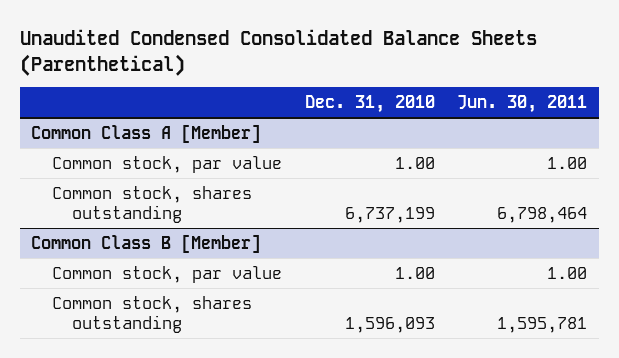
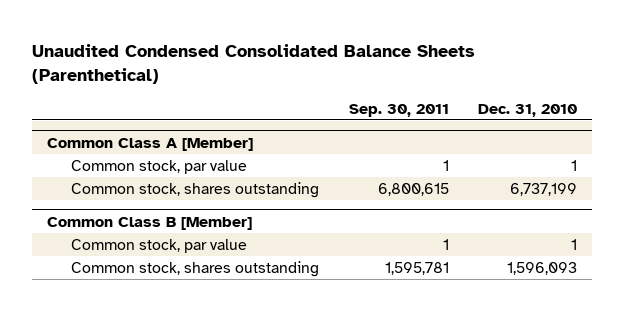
[457,94,588,113] Jun. 30, 2011 -> none
none -> [348,103,449,117] Sep. 30, 2011
[394,156,435,169] 1.00 -> [570,159,577,171] 1
[394,266,435,279] 1.00 -> [570,238,577,250] 1

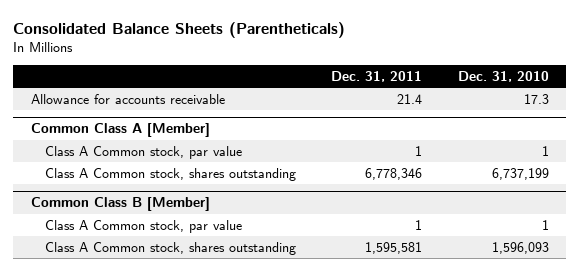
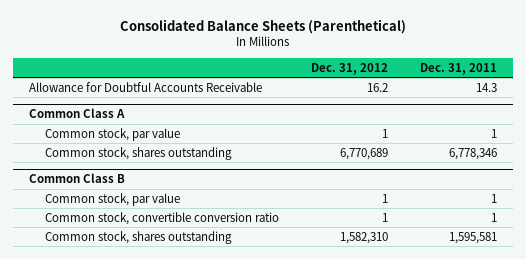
[12,21,345,38] Consolidated Balance Sheets (Parentheticals) -> [119,18,406,34] Consolidated Balance Sheets (Parenthetical)
[457,70,549,82] Dec. 31, 2010 -> none
none -> [310,62,388,75] Dec. 31, 2012
[30,93,225,104] Allowance for accounts receivable -> [28,81,262,92] Allowance for Doubtful Accounts Receivable
[397,93,423,104] 21.4 -> [475,82,497,92] 14.3
[30,123,210,138] Common Class A [Member] -> [28,108,125,119] Common Class A
[44,145,242,159] Class A Common stock, par value -> [44,127,180,141] Common stock, par value
[44,167,296,181] Class A Common stock, shares outstanding -> [44,146,232,160] Common stock, shares outstanding
[30,197,210,212] Common Class B [Member] -> [28,173,125,184] Common Class B
[44,219,242,233] Class A Common stock, par value -> [44,192,180,206] Common stock, par value
none -> [44,211,279,225] Common stock, convertible conversion ratio
[44,241,296,255] Class A Common stock, shares outstanding -> [44,230,232,244] Common stock, shares outstanding

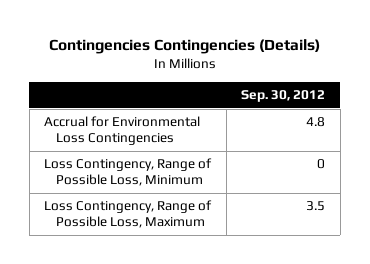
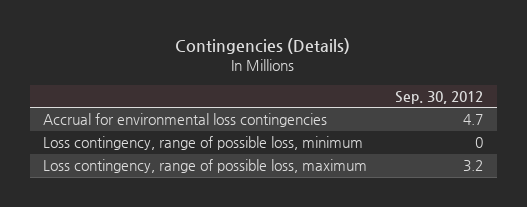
[48,39,320,55] Contingencies Contingencies (Details) -> [175,38,351,55] Contingencies (Details)
[44,116,201,145] Accrual for Environmental Loss Contingencies -> [43,113,328,128] Accrual for environmental loss contingencies
[306,117,326,128] 4.8 -> [463,114,484,126] 4.7
[44,158,213,186] Loss Contingency, Range of Possible Loss, Minimum -> [43,136,364,151] Loss contingency, range of possible loss, minimum
[44,200,213,228] Loss Contingency, Range of Possible Loss, Maximum -> [43,159,368,174] Loss contingency, range of possible loss, maximum
[306,201,326,212] 3.5 -> [463,160,484,173] 3.2

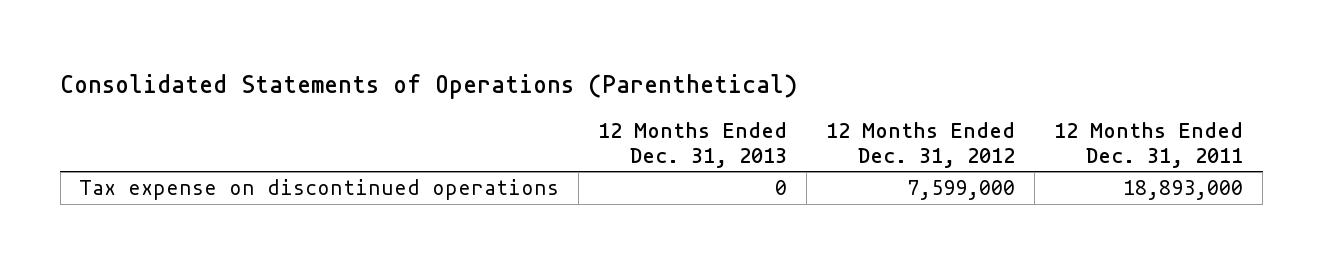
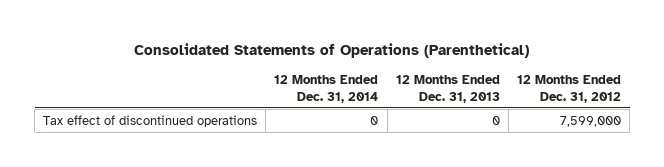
[1054,121,1244,168] 12 Months Ended Dec. 31, 2011 -> none
none -> [274,74,379,103] 12 Months Ended Dec. 31, 2014
[79,179,560,201] Tax expense on discontinued operations -> [43,114,258,127] Tax effect of discontinued operations

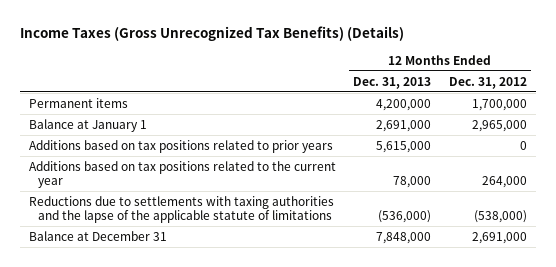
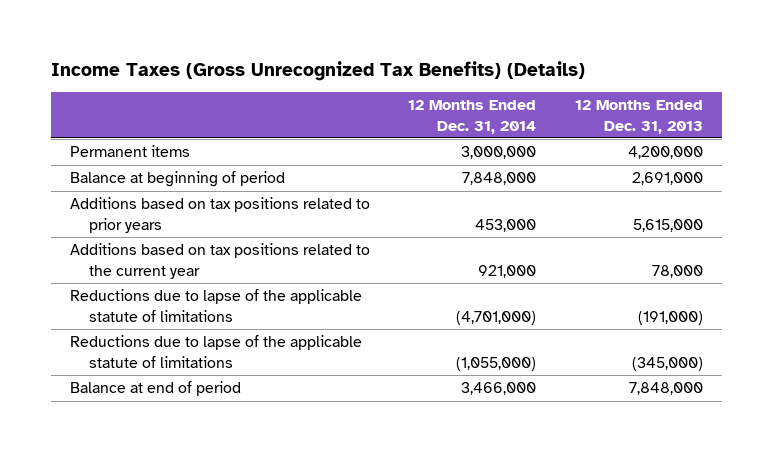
[448,76,527,89] Dec. 31, 2012 -> none
none -> [408,100,537,134] 12 Months Ended Dec. 31, 2014
[28,118,147,132] Balance at January 1 -> [70,171,286,188] Balance at beginning of period
[28,195,334,224] Reductions due to settlements with taxing authorities and the lapse of the applicable statute of limitations -> [70,289,363,322] Reductions due to lapse of the applicable statute of limitations
[378,210,432,224] (536,000) -> [637,310,703,325] (191,000)
none -> [70,335,363,368] Reductions due to lapse of the applicable statute of limitations
[28,230,167,241] Balance at December 31 -> [70,381,242,397] Balance at end of period

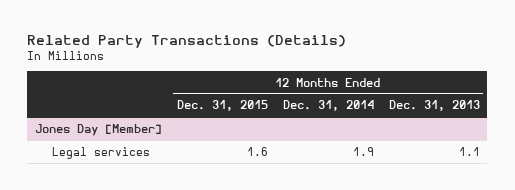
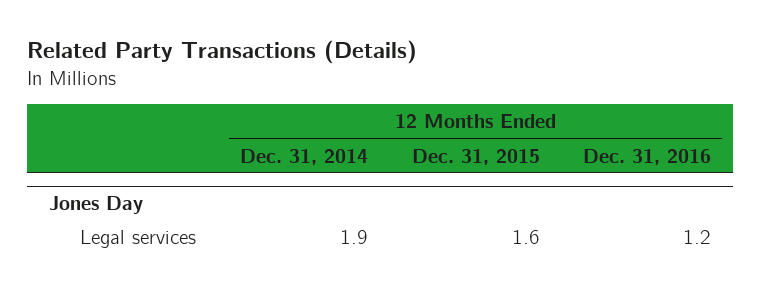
[388,100,480,112] Dec. 31, 2013 -> none
none -> [583,148,712,165] Dec. 31, 2016
[34,123,162,136] Jones Day [Member] -> [49,196,144,215] Jones Day

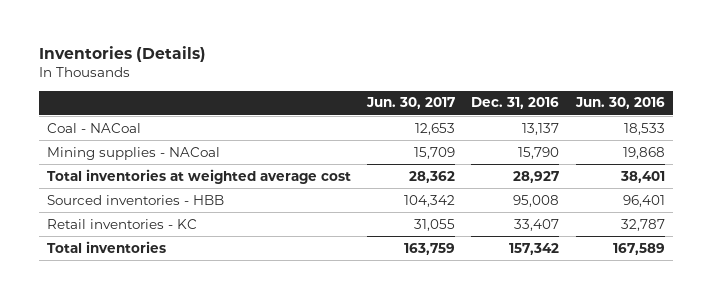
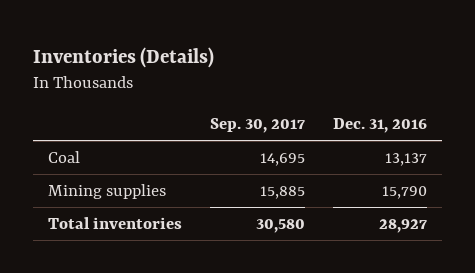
[366,97,456,110] Jun. 30, 2017 -> none
[574,97,665,110] Jun. 30, 2016 -> none
none -> [209,117,305,133] Sep. 30, 2017
[46,168,351,184] Total inventories at weighted average cost -> none
[46,194,224,205] Sourced inventories - HBB -> none
[46,218,197,229] Retail inventories - KC -> none
[46,122,141,133] Coal - NACoal -> [47,151,80,164] Coal
[46,146,220,160] Mining supplies - NACoal -> [47,184,166,200] Mining supplies
[509,242,560,255] 157,342 -> [379,219,428,234] 28,927

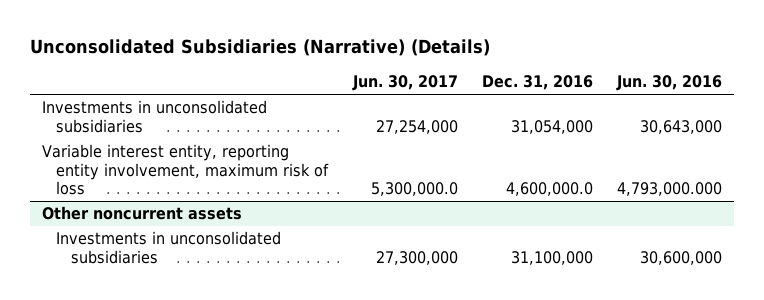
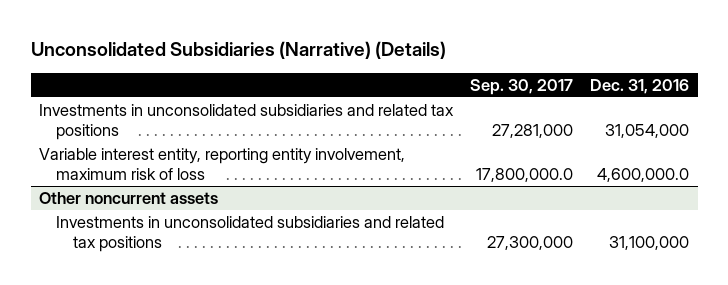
[351,75,458,92] Jun. 30, 2017 -> none
[615,75,722,92] Jun. 30, 2016 -> none
none -> [470,78,574,95] Sep. 30, 2017
[41,100,267,133] Investments in unconsolidated subsidiaries -> [39,103,455,140] Investments in unconsolidated subsidiaries and related tax positions
[56,231,282,264] Investments in unconsolidated subsidiaries -> [56,215,445,252] Investments in unconsolidated subsidiaries and related tax positions

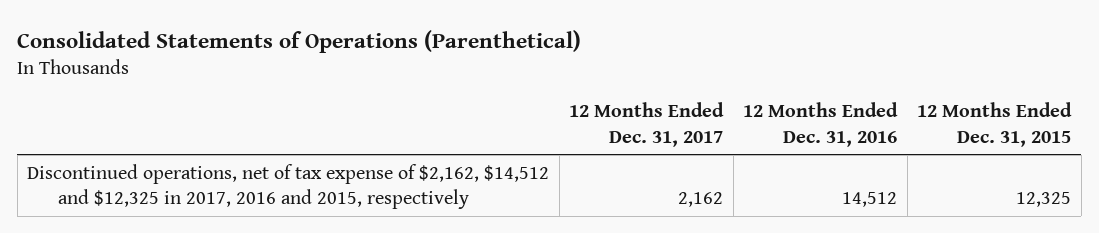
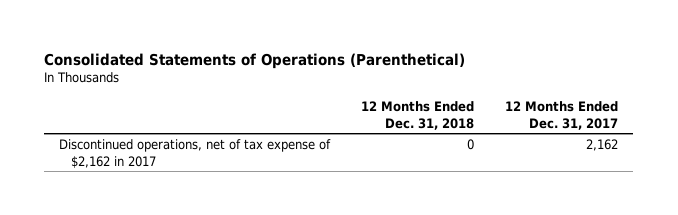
[743,102,899,147] 12 Months Ended Dec. 31, 2016 -> none
[917,102,1073,147] 12 Months Ended Dec. 31, 2015 -> none
none -> [361,100,475,130] 12 Months Ended Dec. 31, 2018
[27,163,550,209] Discontinued operations, net of tax expense of $2,162, $14,512 and $12,325 in 2017, 2016 and 2015, respectively -> [59,139,332,168] Discontinued operations, net of tax expense of $2,162 in 2017

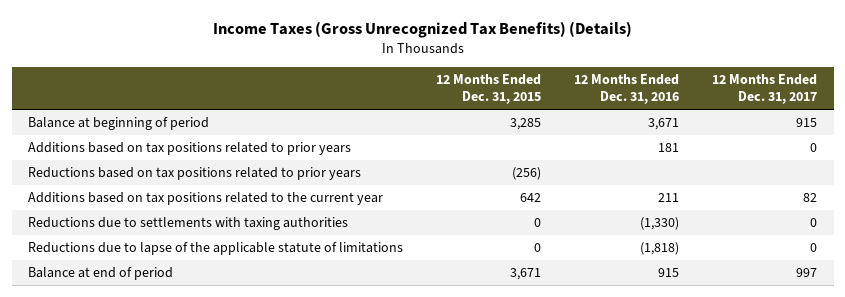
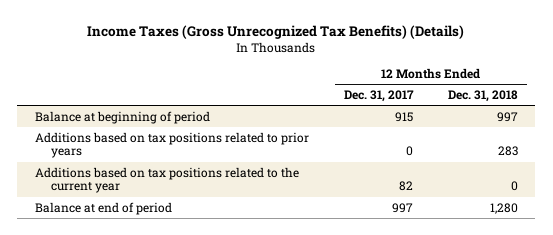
[436,74,542,105] 12 Months Ended Dec. 31, 2015 -> none
[574,74,680,105] 12 Months Ended Dec. 31, 2016 -> none
none -> [447,90,518,103] Dec. 31, 2018
[28,167,362,181] Reductions based on tax positions related to prior years -> none
[28,217,349,231] Reductions due to settlements with taxing authorities -> none
[28,242,404,256] Reductions due to lapse of the applicable statute of limitations -> none

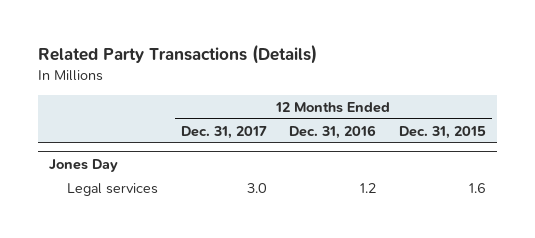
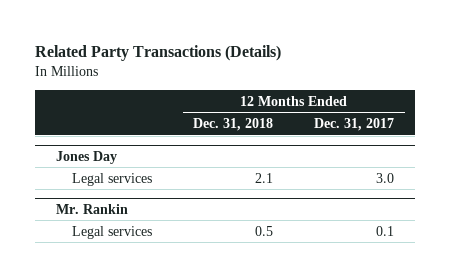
[289,124,377,139] Dec. 31, 2016 -> none
[398,125,486,139] Dec. 31, 2015 -> none
none -> [193,118,274,132] Dec. 31, 2018
none -> [56,203,129,214] Mr. Rankin
none -> [72,225,153,239] Legal services

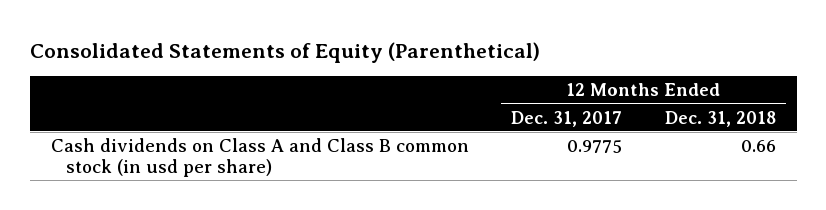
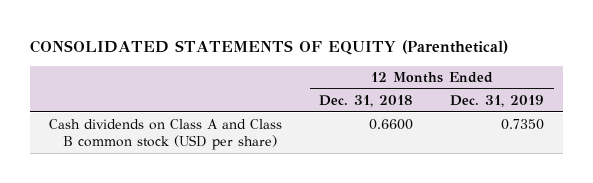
[29,42,540,64] Consolidated Statements of Equity (Parenthetical) -> [30,39,509,55] CONSOLIDATED STATEMENTS OF EQUITY (Parenthetical)
[511,110,623,127] Dec. 31, 2017 -> none
none -> [450,95,545,108] Dec. 31, 2019
[50,137,469,178] Cash dividends on Class A and Class B common stock (in usd per share) -> [49,119,283,150] Cash dividends on Class A and Class B common stock (USD per share)
[740,139,776,152] 0.66 -> [369,119,414,131] 0.6600

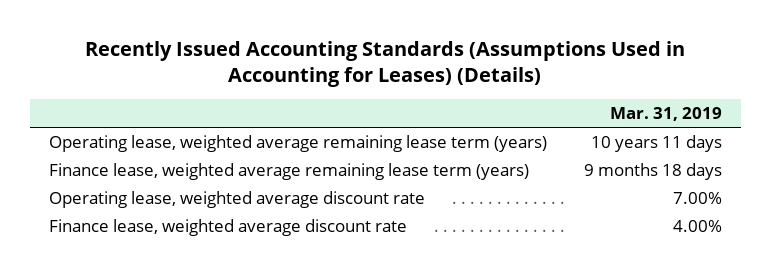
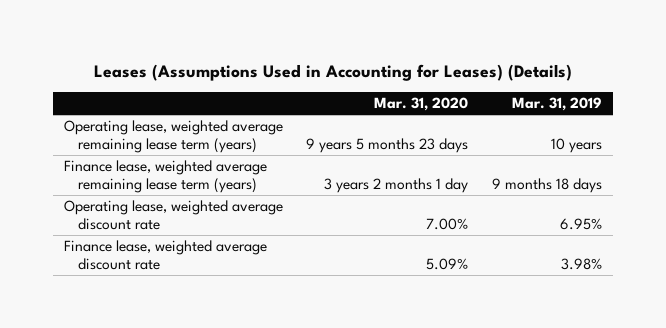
[85,41,686,88] Recently Issued Accounting Standards (Assumptions Used in Accounting for Leases) (Details) -> [93,63,572,81] Leases (Assumptions Used in Accounting for Leases) (Details)
none -> [374,97,469,112] Mar. 31, 2020
[591,134,723,152] 10 years 11 days -> [550,138,602,154] 10 years
[673,191,723,204] 7.00% -> [559,218,602,231] 6.95%
[673,219,723,232] 4.00% -> [560,258,602,271] 3.98%

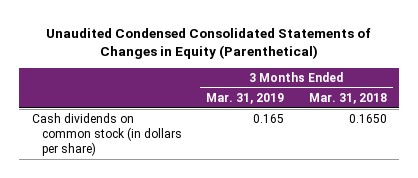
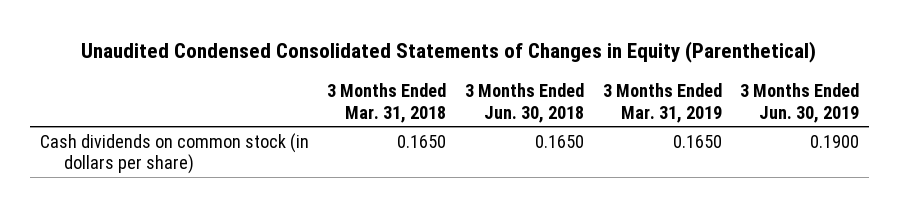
none -> [464,83,584,123] 3 Months Ended Jun. 30, 2018
none -> [740,83,860,123] 3 Months Ended Jun. 30, 2019
[253,114,285,124] 0.165 -> [672,134,722,148] 0.1650

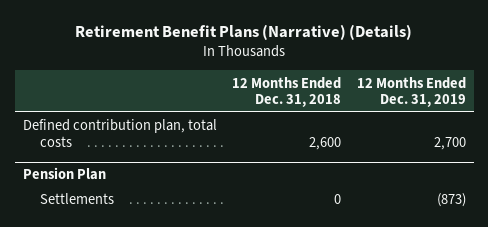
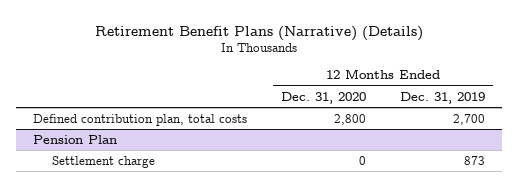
[232,76,342,108] 12 Months Ended Dec. 31, 2018 -> none
none -> [281,91,367,104] Dec. 31, 2020
[40,193,115,205] Settlements -> [51,155,155,168] Settlement charge
[436,193,466,208] (873) -> [464,155,486,165] 873

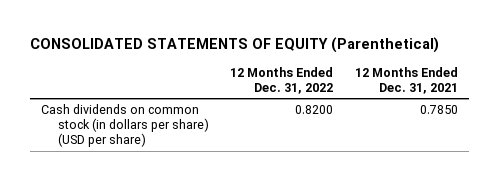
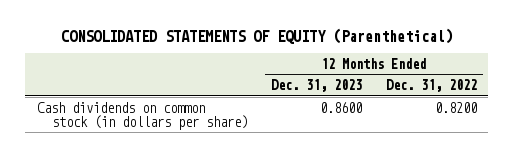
[354,66,458,94] 12 Months Ended Dec. 31, 2021 -> none
none -> [271,79,363,93] Dec. 31, 2023
[40,104,209,148] Cash dividends on common stock (in dollars per share) (USD per share) -> [37,101,248,130] Cash dividends on common stock (in dollars per share)

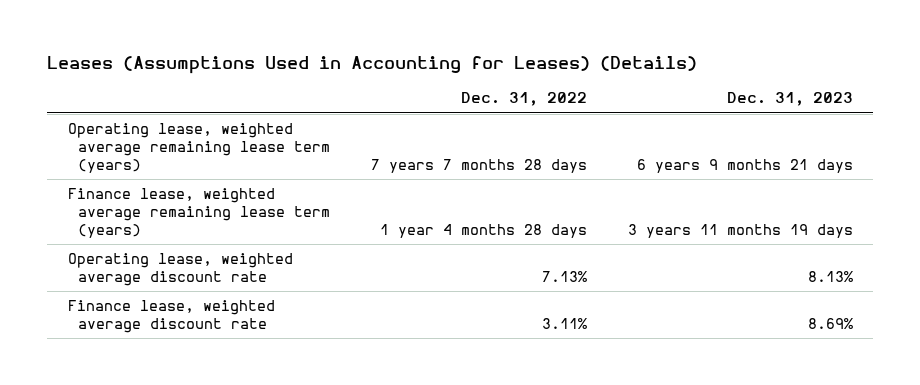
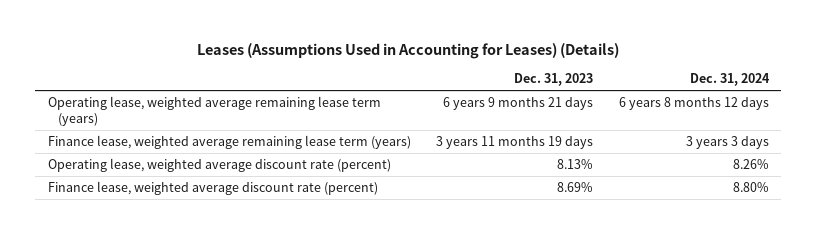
[461,92,588,107] Dec. 31, 2022 -> none
none -> [689,73,770,87] Dec. 31, 2024
[67,252,293,286] Operating lease, weighted average discount rate -> [47,158,391,173] Operating lease, weighted average discount rate (percent)
[67,299,275,333] Finance lease, weighted average discount rate -> [47,181,378,196] Finance lease, weighted average discount rate (percent)

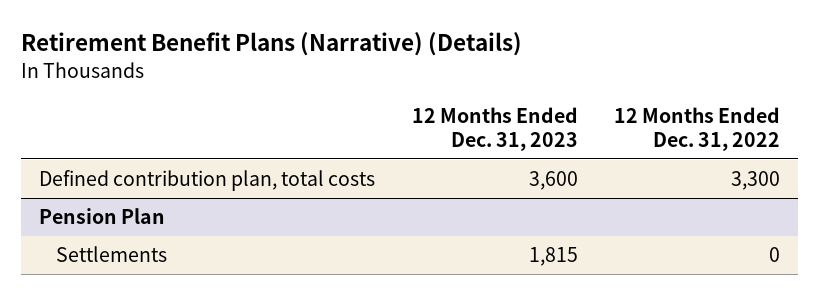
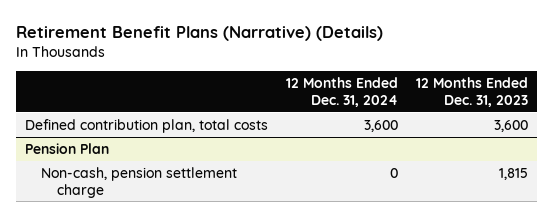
[613,107,780,151] 12 Months Ended Dec. 31, 2022 -> none
none -> [286,77,399,108] 12 Months Ended Dec. 31, 2024
[55,246,167,263] Settlements -> [41,166,238,198] Non-cash, pension settlement charge

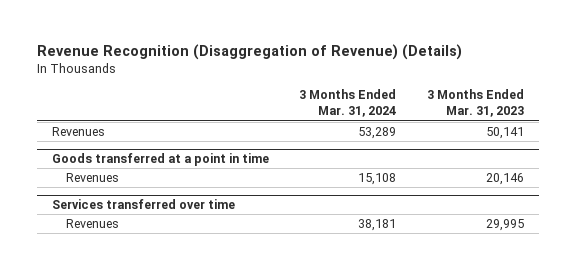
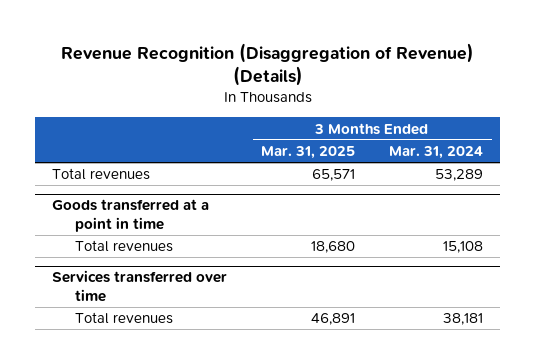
[426,89,524,118] 3 Months Ended Mar. 31, 2023 -> none
none -> [261,145,356,159] Mar. 31, 2025
[51,127,105,137] Revenues -> [52,168,151,181] Total revenues
[65,173,119,183] Revenues -> [74,240,173,253] Total revenues
[65,219,119,229] Revenues -> [74,312,173,325] Total revenues

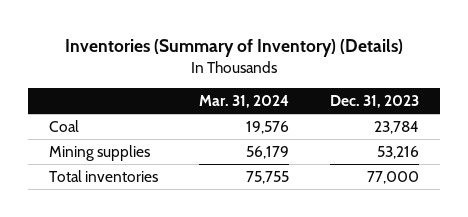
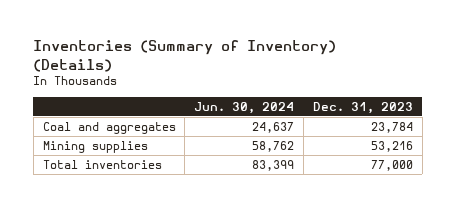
[198,95,289,109] Mar. 31, 2024 -> none
none -> [194,101,295,114] Jun. 30, 2024
[48,119,79,132] Coal -> [42,121,176,134] Coal and aggregates

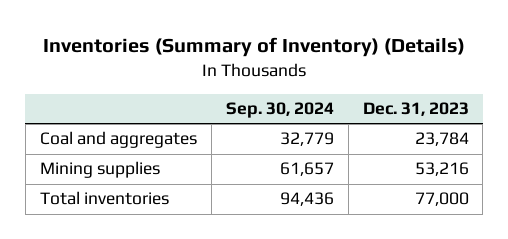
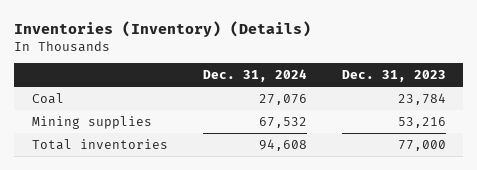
[43,37,466,58] Inventories (Summary of Inventory) (Details) -> [14,20,312,37] Inventories (Inventory) (Details)
[225,101,334,118] Sep. 30, 2024 -> none
none -> [202,68,307,82] Dec. 31, 2024
[39,131,197,149] Coal and aggregates -> [31,92,64,104] Coal

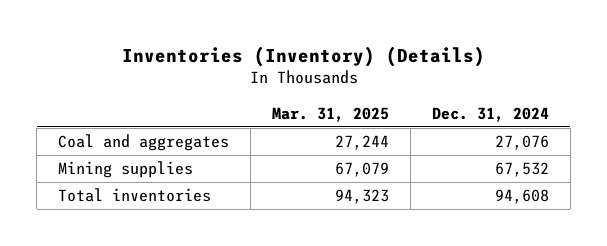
[341,69,446,82] Dec. 31, 2023 -> none
none -> [272,106,390,122] Mar. 31, 2025
[31,92,64,104] Coal -> [58,134,230,152] Coal and aggregates

